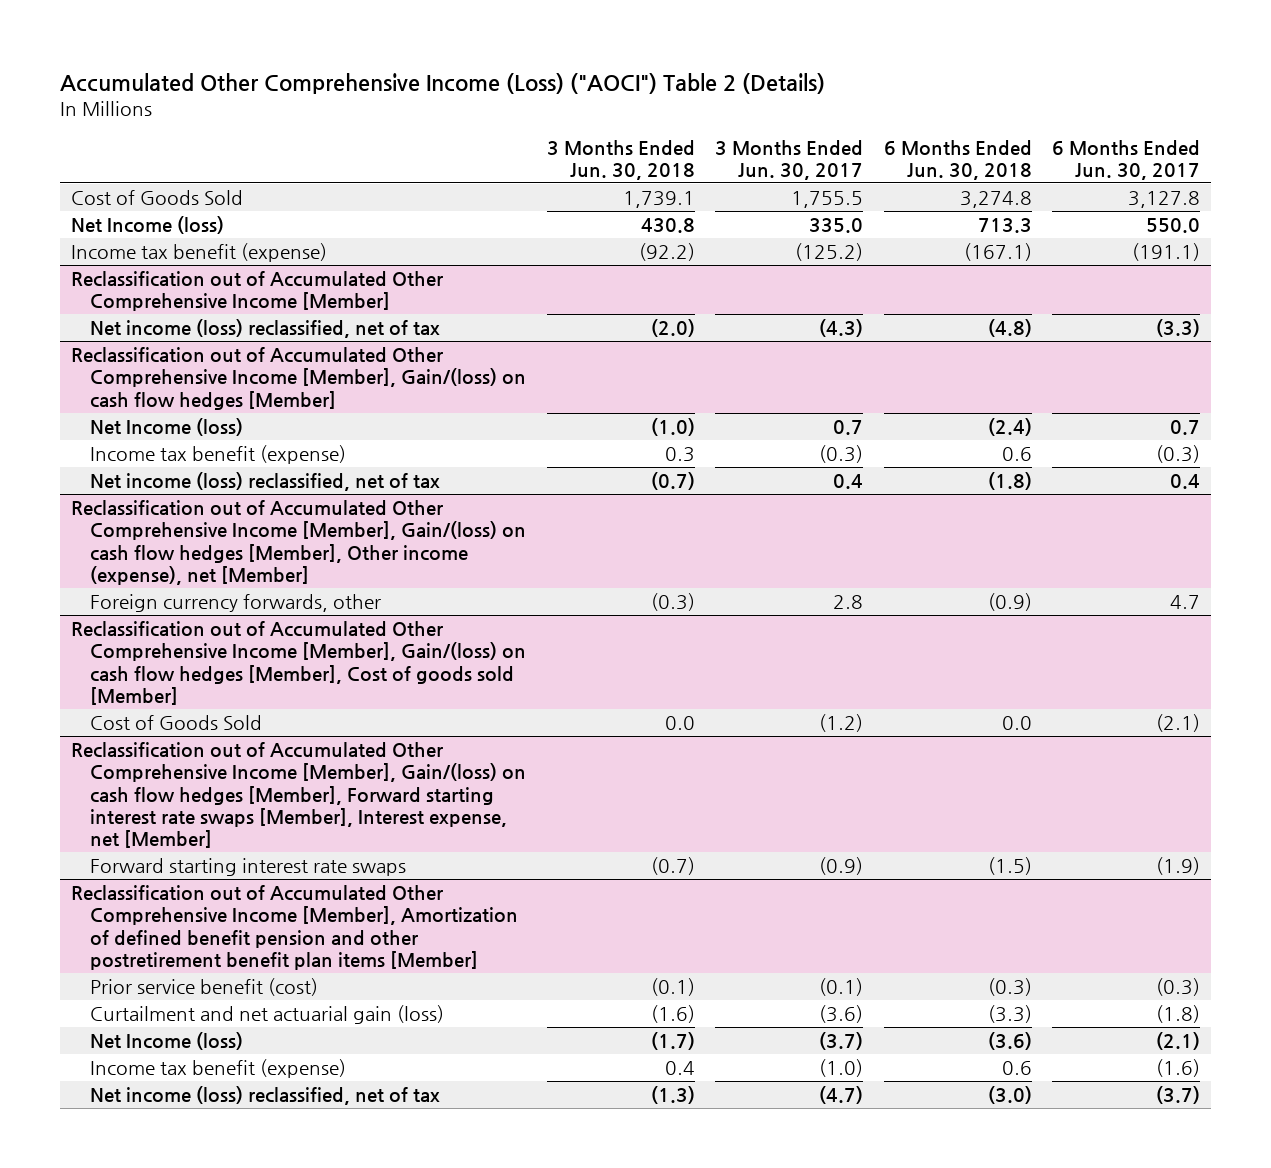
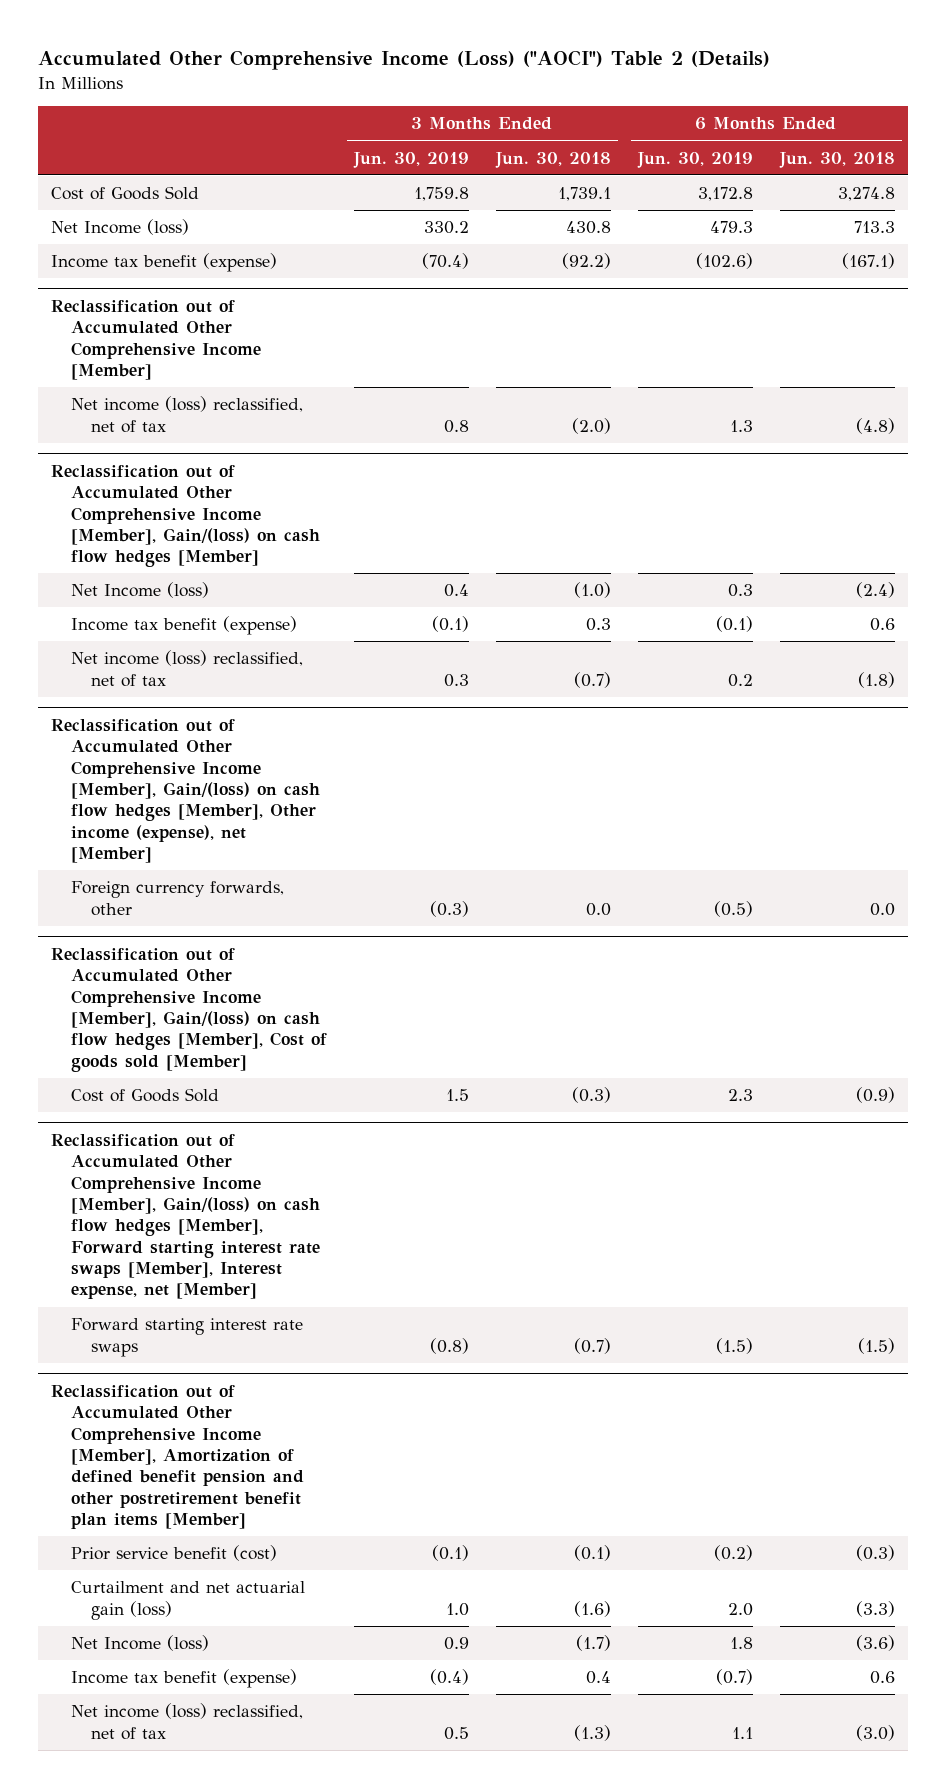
[715,139,864,180] 3 Months Ended Jun. 30, 2017 -> none
[1052,139,1201,180] 6 Months Ended Jun. 30, 2017 -> none
none -> [352,151,469,168] Jun. 30, 2019
none -> [636,151,753,168] Jun. 30, 2019
[650,593,695,612] (0.3) -> [585,902,611,916] 0.0
[987,593,1032,612] (0.9) -> [869,902,895,916] 0.0
[664,716,695,731] 0.0 -> [571,1087,611,1104] (0.3)
[1001,716,1032,731] 0.0 -> [855,1087,895,1104] (0.9)

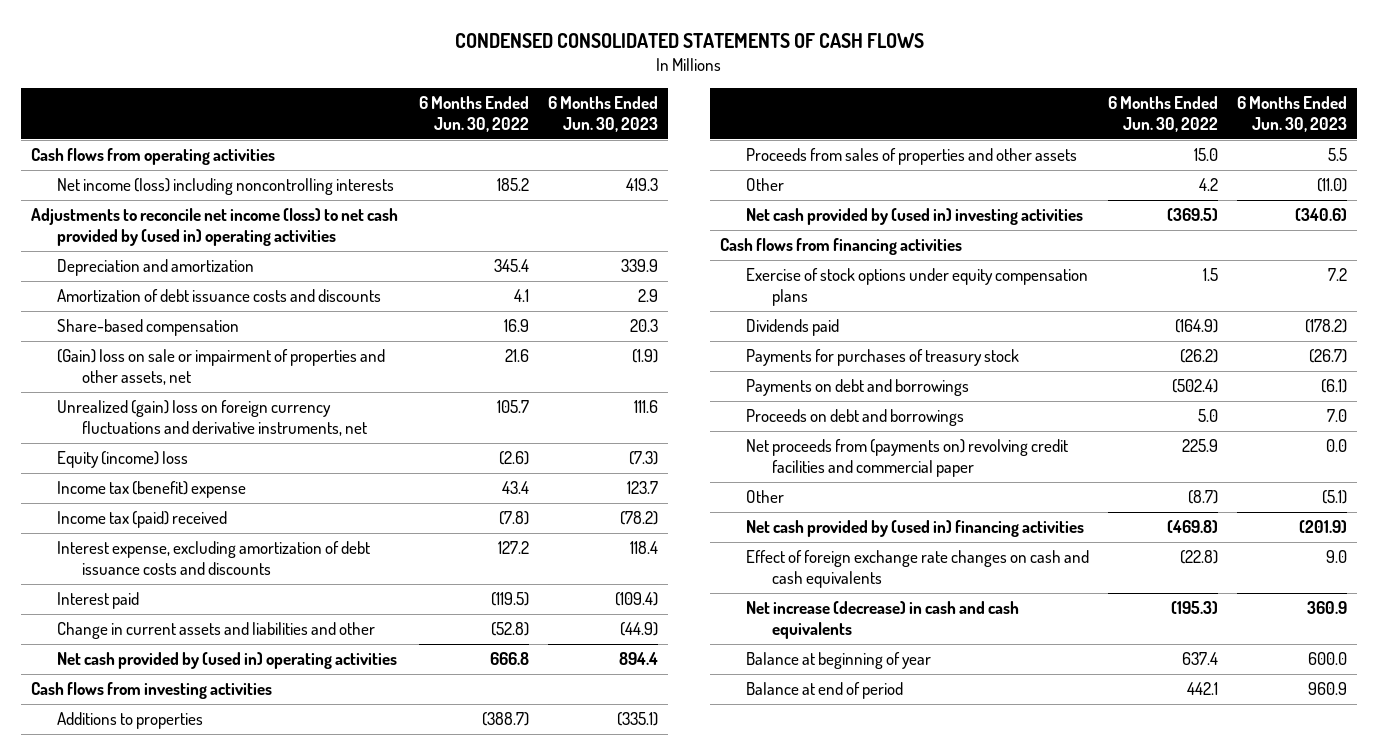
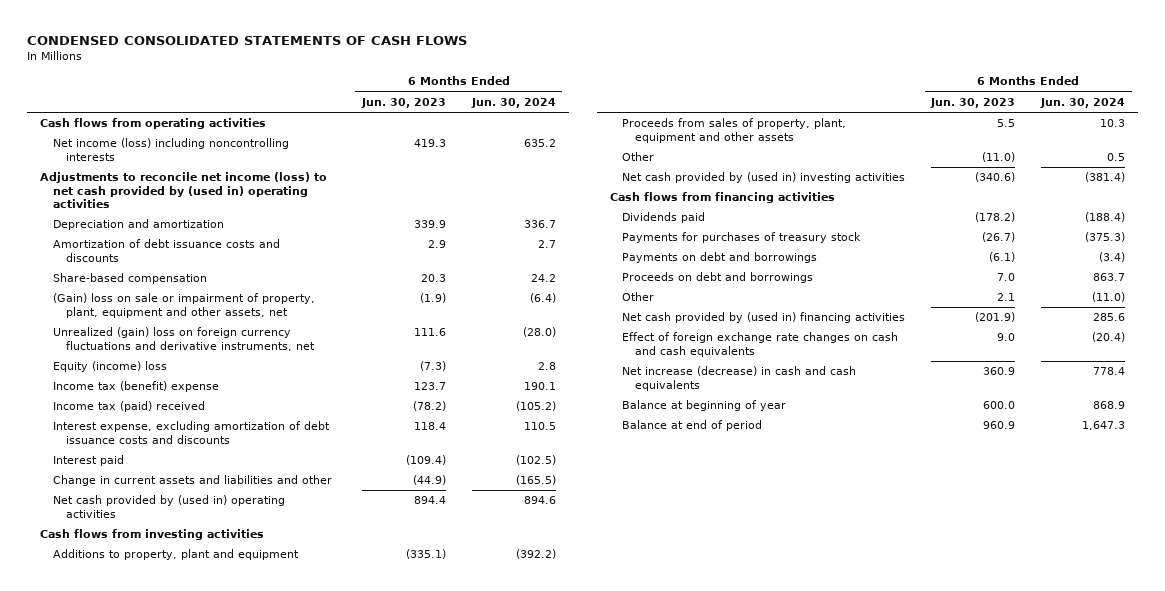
[418,96,529,132] 6 Months Ended Jun. 30, 2022 -> none
none -> [470,97,556,108] Jun. 30, 2024
[56,349,385,385] (Gain) loss on sale or impairment of properties and other assets, net -> [52,293,315,318] (Gain) loss on sale or impairment of property, plant, equipment and other assets, net
[56,712,203,730] Additions to properties -> [52,549,299,561] Additions to property, plant and equipment
[745,148,1077,166] Proceeds from sales of properties and other assets -> [622,118,847,143] Proceeds from sales of property, plant, equipment and other assets
[745,268,1088,306] Exercise of stock options under equity compensation plans -> none
[745,439,1068,477] Net proceeds from (payments on) revolving credit facilities and commercial paper -> none
[1322,490,1348,505] (5.1) -> [997,293,1016,302] 2.1

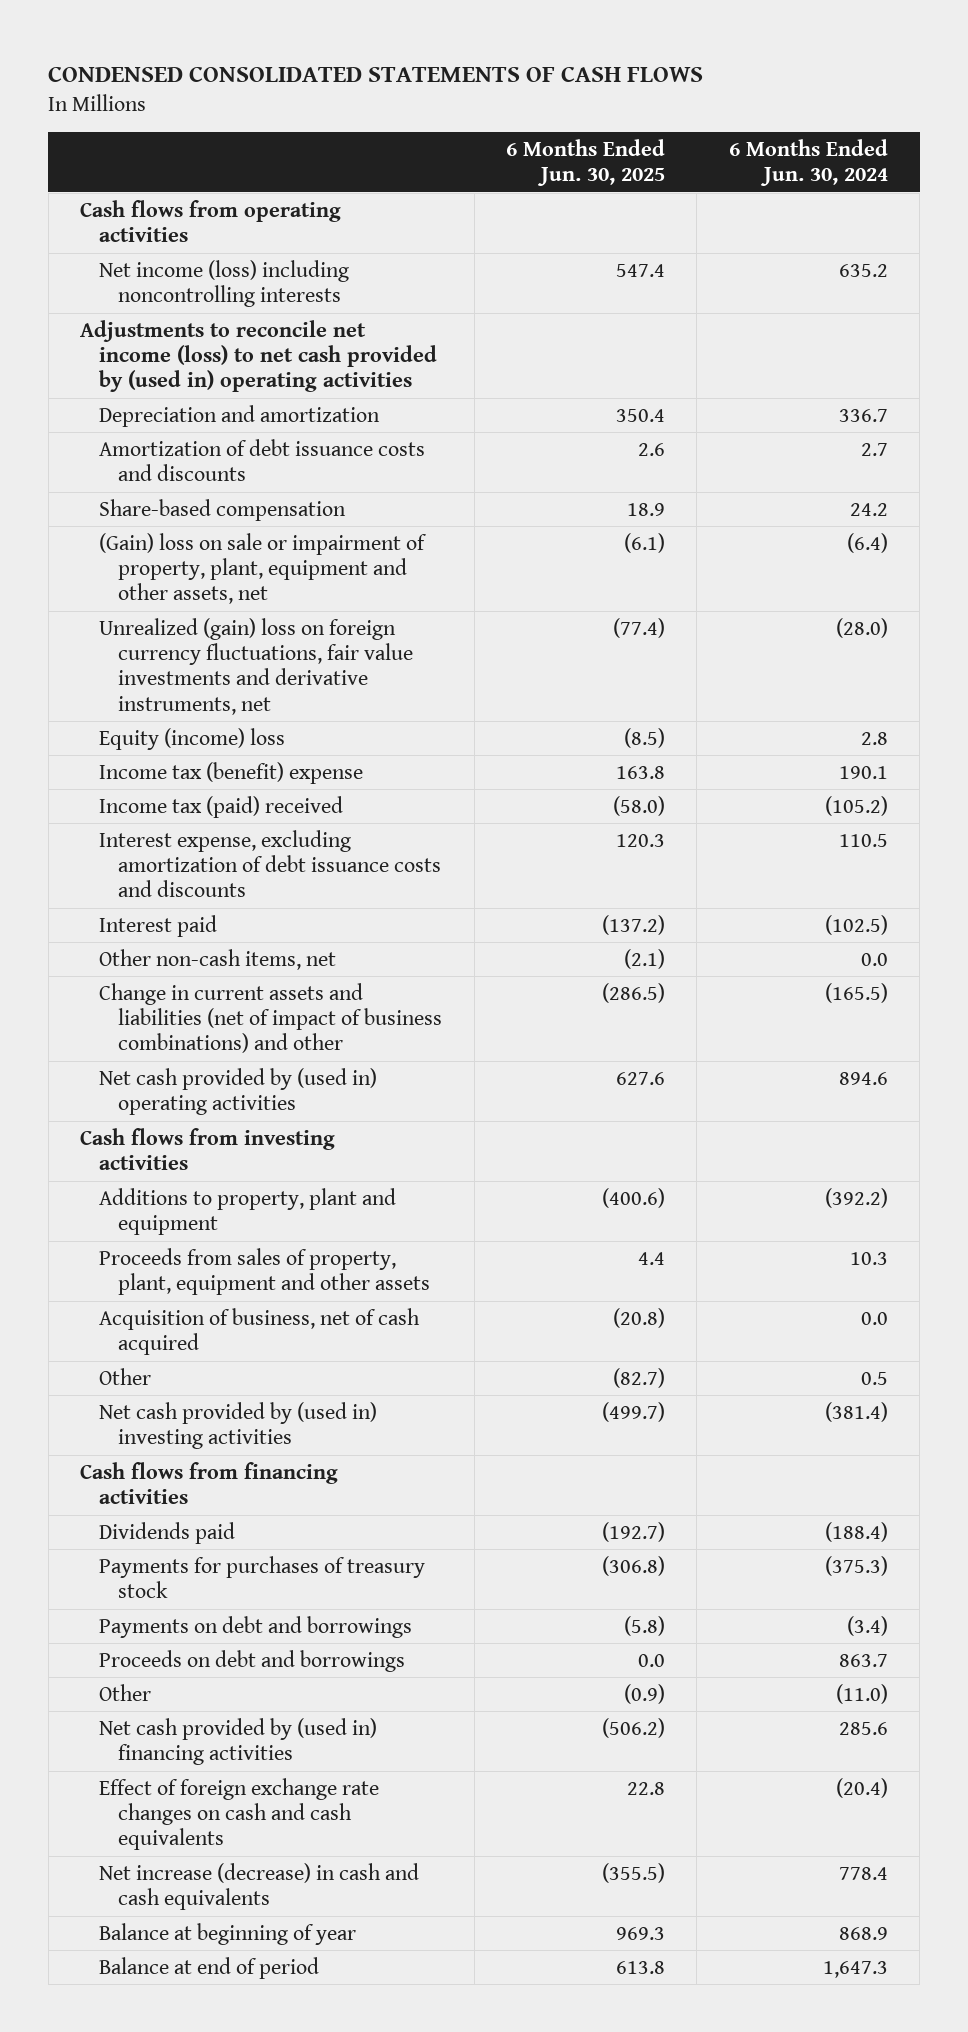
[360,97,446,108] Jun. 30, 2023 -> none
none -> [505,138,665,187] 6 Months Ended Jun. 30, 2025
[52,327,315,351] Unrealized (gain) loss on foreign currency fluctuations and derivative instruments, net -> [99,617,414,715] Unrealized (gain) loss on foreign currency fluctuations, fair value investments and derivative instruments, net
none -> [99,948,337,970] Other non-cash items, net
[52,475,332,487] Change in current assets and liabilities and other -> [99,982,443,1054] Change in current assets and liabilities (net of impact of business combinations) and other
none -> [99,1307,421,1356] Acquisition of business, net of cash acquired

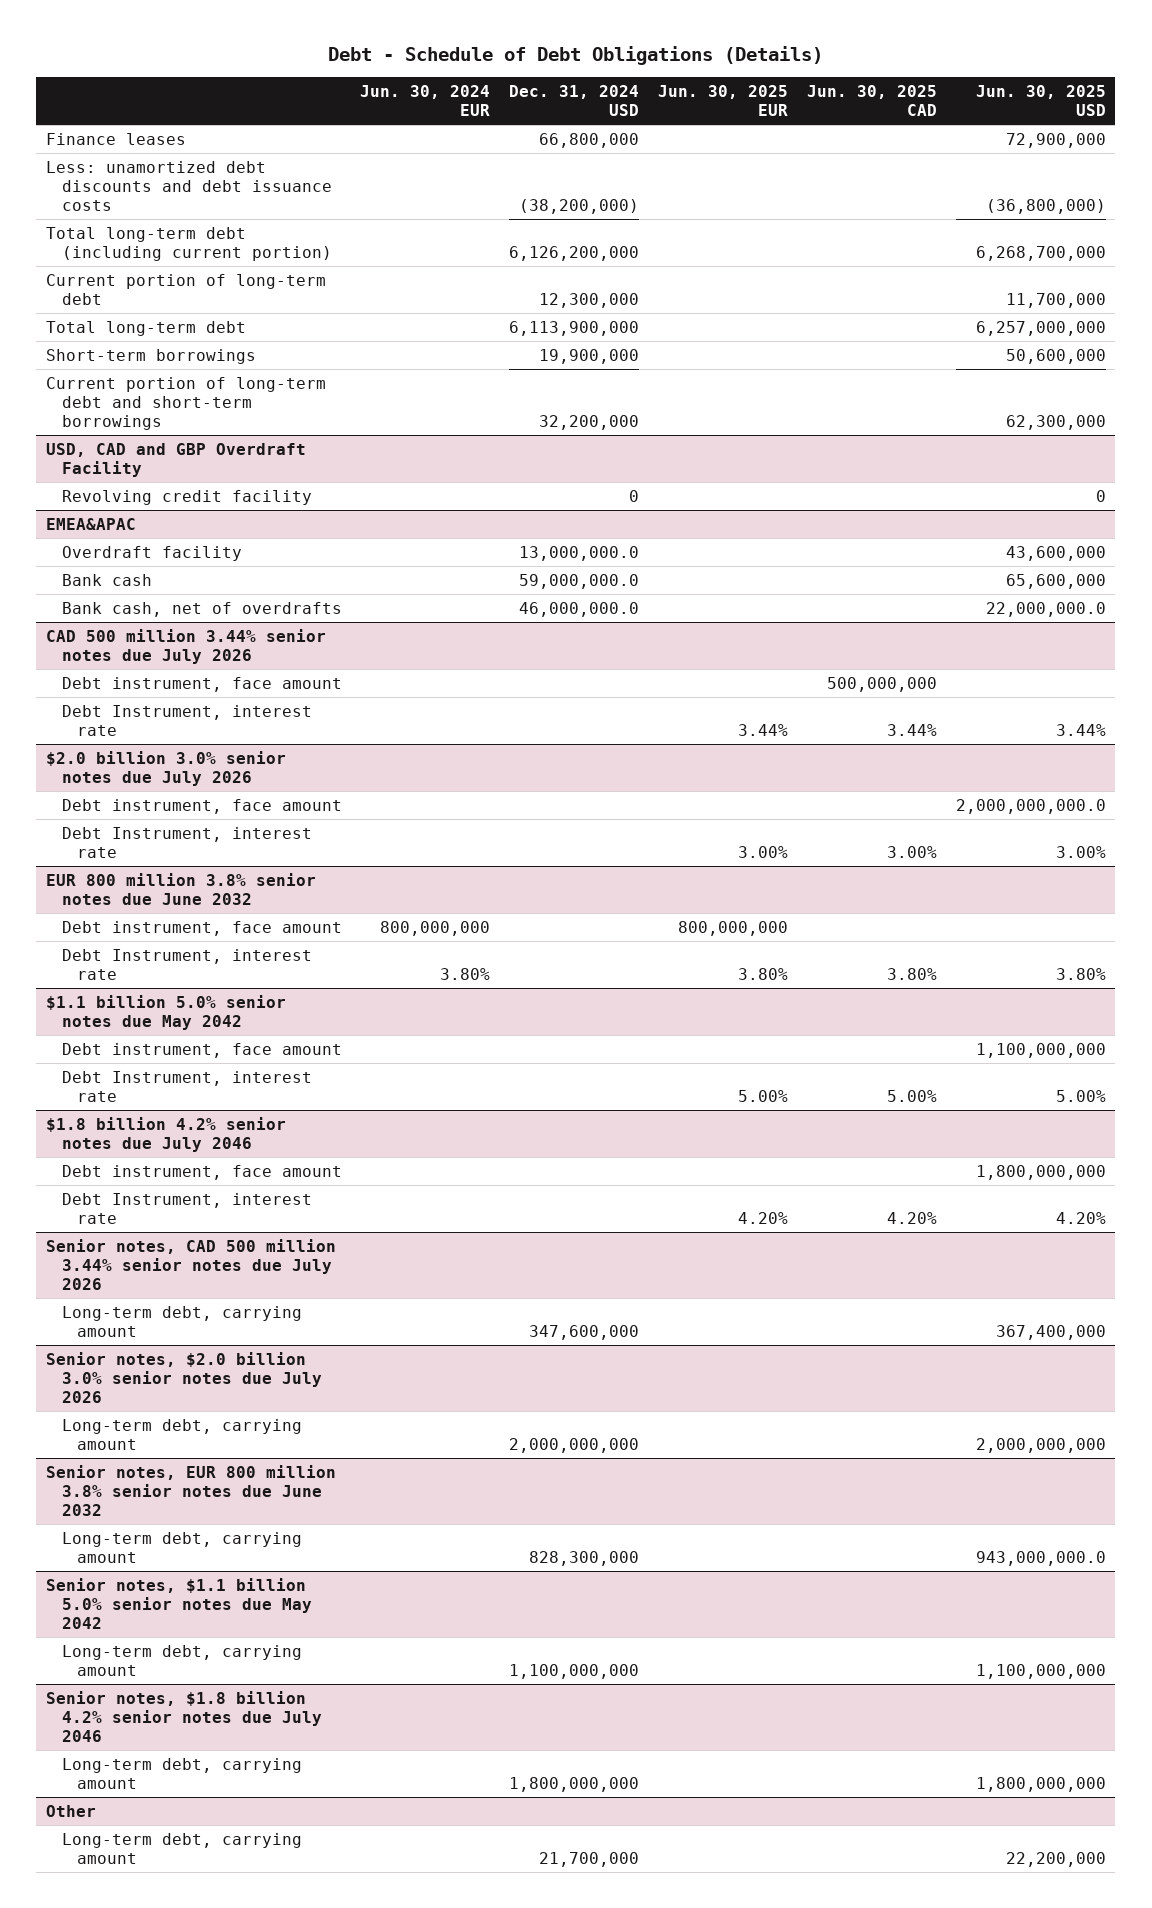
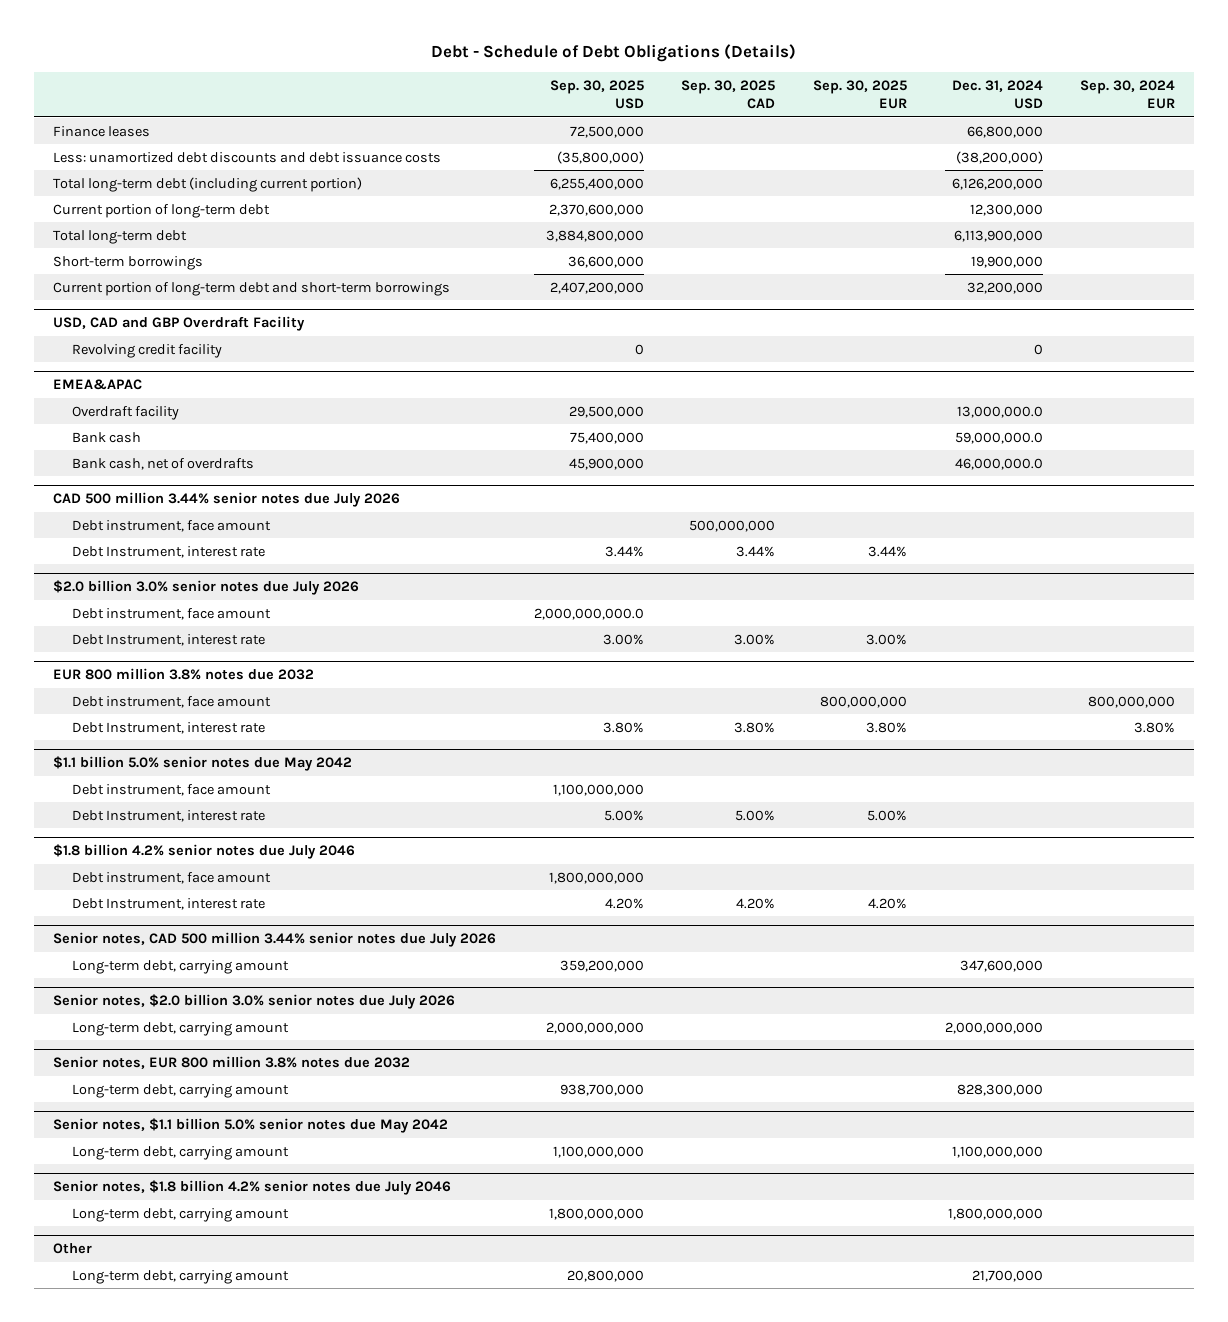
[360,85,491,117] Jun. 30, 2024 EUR -> none
[658,85,789,117] Jun. 30, 2025 EUR -> none
[806,85,937,117] Jun. 30, 2025 CAD -> none
[975,85,1106,117] Jun. 30, 2025 USD -> none
none -> [549,79,644,110] Sep. 30, 2025 USD
none -> [681,79,776,110] Sep. 30, 2025 CAD
none -> [812,79,907,110] Sep. 30, 2025 EUR
none -> [1080,79,1176,110] Sep. 30, 2024 EUR
[45,872,316,905] EUR 800 million 3.8% senior notes due June 2032 -> [53,668,315,681] EUR 800 million 3.8% notes due 2032
[45,1464,336,1516] Senior notes, EUR 800 million 3.8% senior notes due June 2032 -> [53,1056,411,1070] Senior notes, EUR 800 million 3.8% notes due 2032

